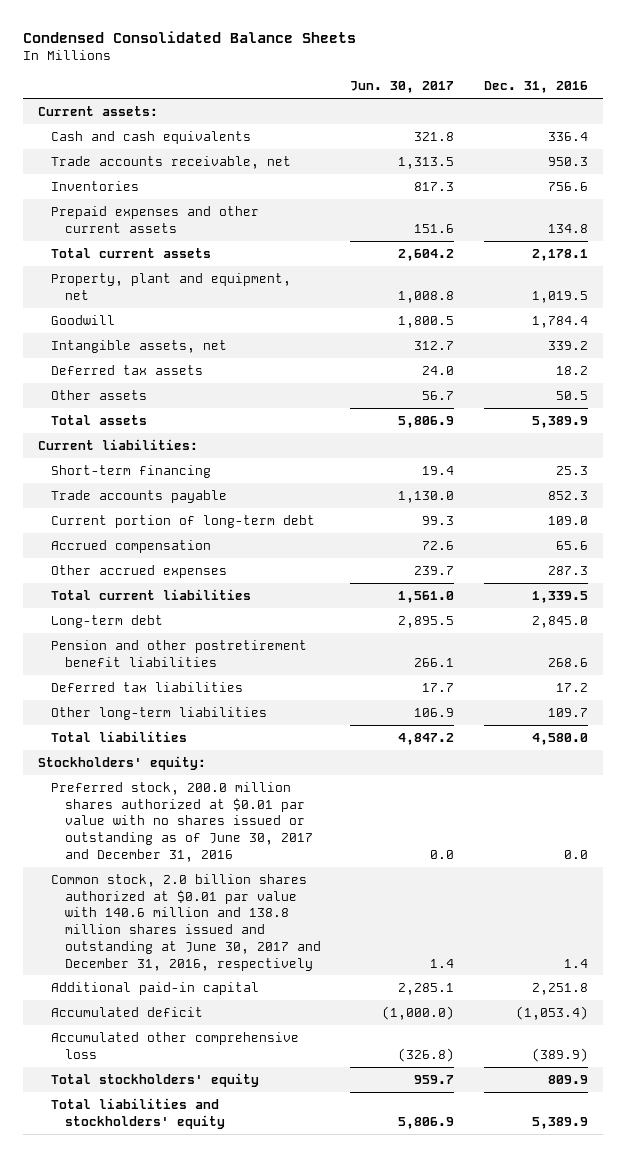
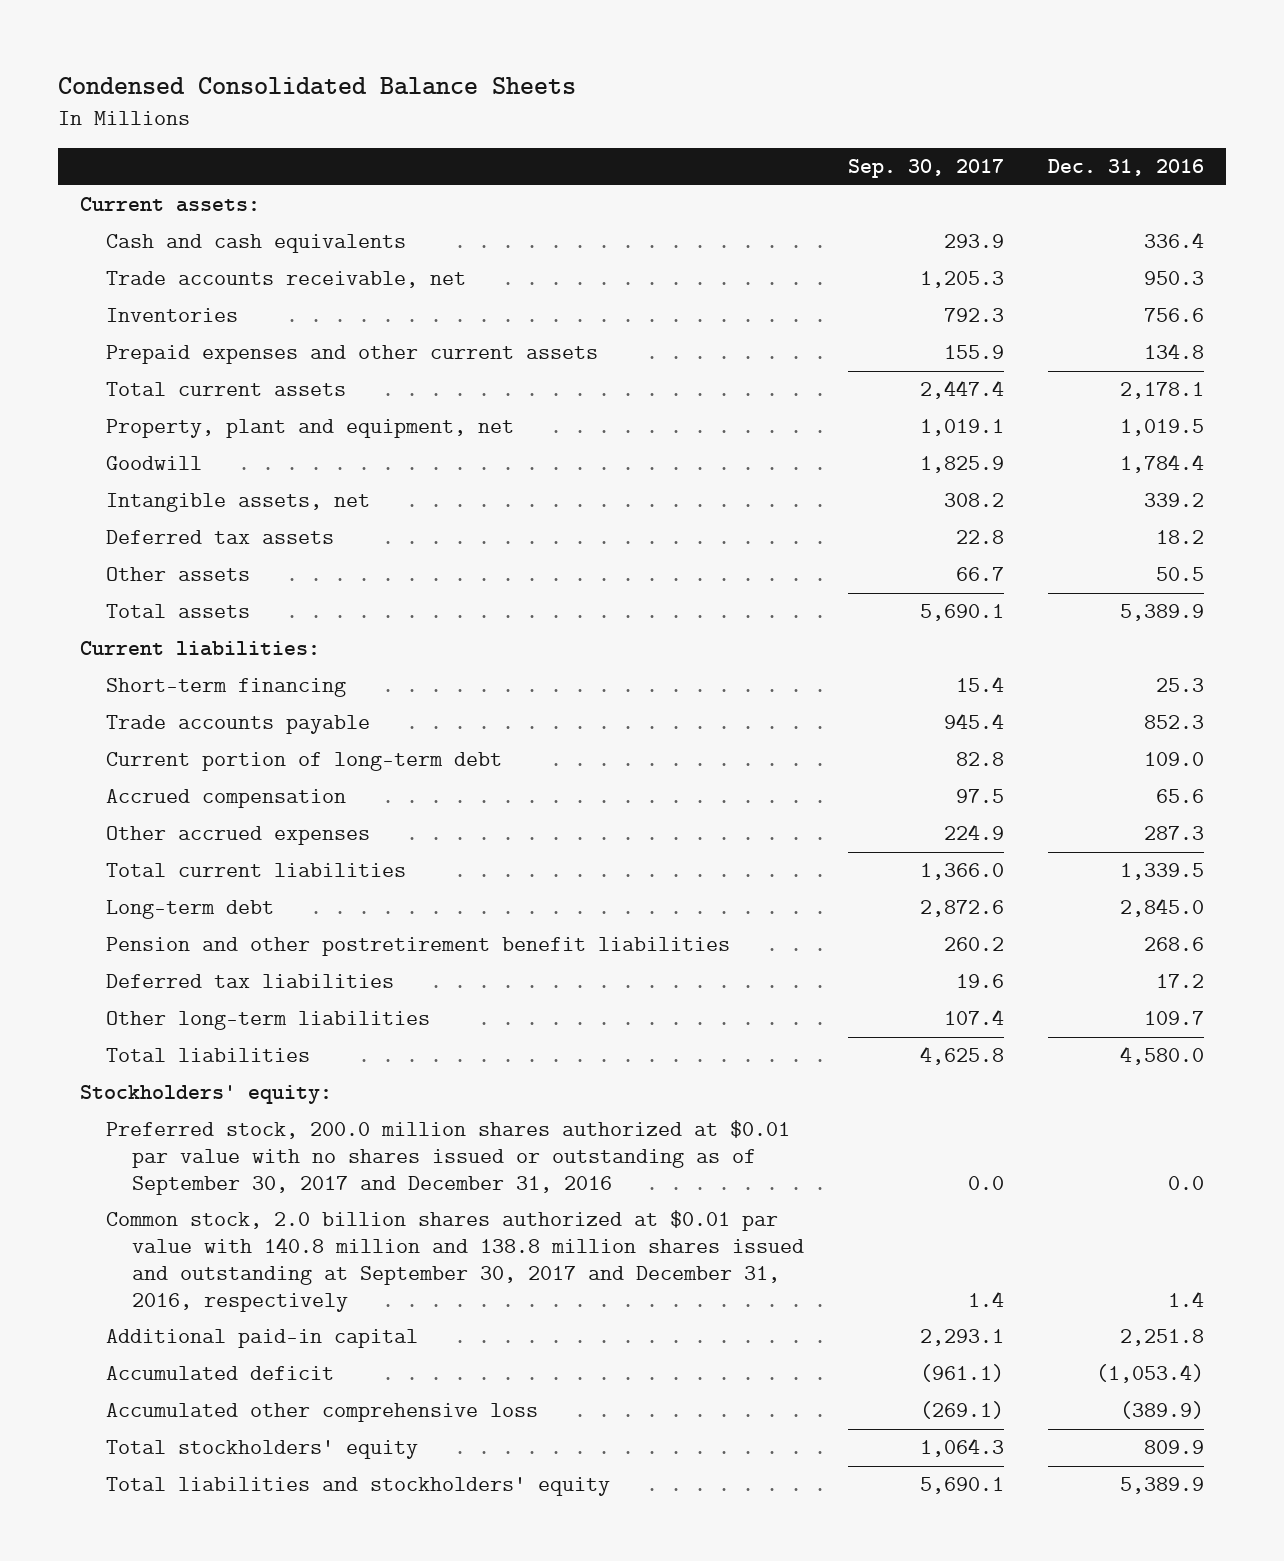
[350,81,455,94] Jun. 30, 2017 -> none
none -> [847,159,1004,179] Sep. 30, 2017
[51,781,314,862] Preferred stock, 200.0 million shares authorized at $0.01 par value with no shares issued or outstanding as of June 30, 2017 and December 31, 2016 -> [106,1120,791,1195] Preferred stock, 200.0 million shares authorized at $0.01 par value with no shares issued or outstanding as of September 30, 2017 and December 31, 2016
[51,873,322,971] Common stock, 2.0 billion shares authorized at $0.01 par value with 140.6 million and 138.8 million shares issued and outstanding at June 30, 2017 and December 31, 2016, respectively -> [106,1210,804,1312] Common stock, 2.0 billion shares authorized at $0.01 par value with 140.8 million and 138.8 million shares issued and outstanding at September 30, 2017 and December 31, 2016, respectively

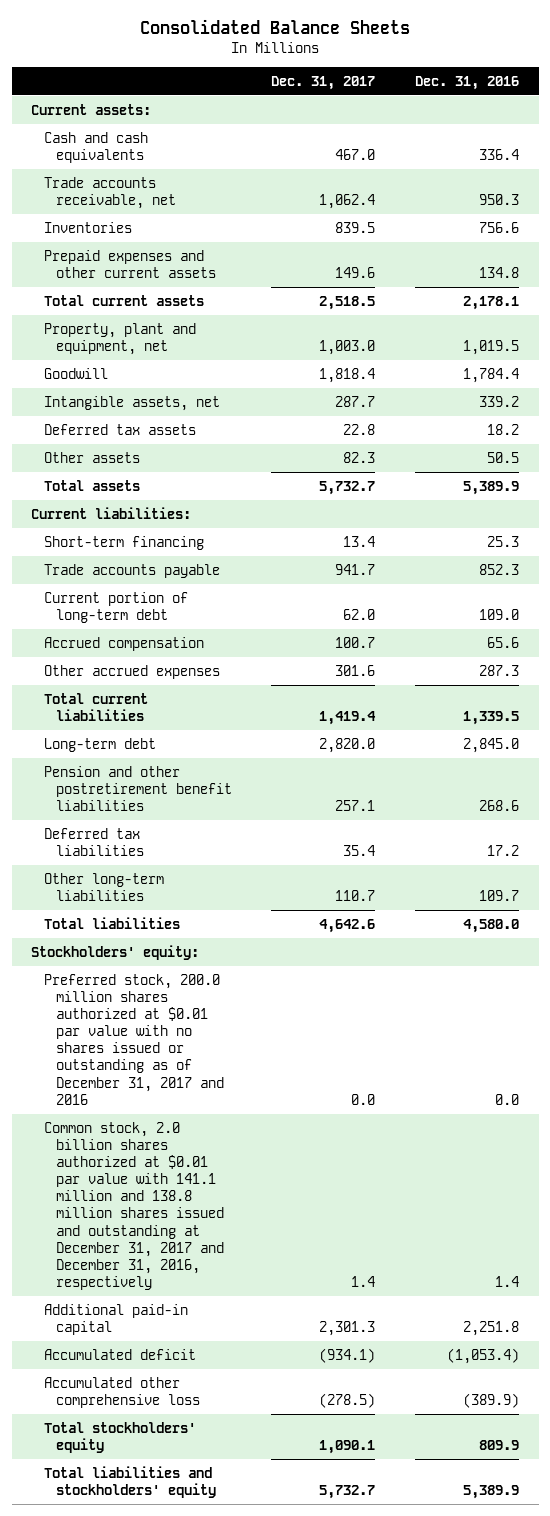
[58,76,577,95] Condensed Consolidated Balance Sheets -> [140,18,411,34] Consolidated Balance Sheets
[847,159,1004,179] Sep. 30, 2017 -> none
none -> [271,75,376,90] Dec. 31, 2017
[106,1120,791,1195] Preferred stock, 200.0 million shares authorized at $0.01 par value with no shares issued or outstanding as of September 30, 2017 and December 31, 2016 -> [43,973,224,1105] Preferred stock, 200.0 million shares authorized at $0.01 par value with no shares issued or outstanding as of December 31, 2017 and 2016
[106,1210,804,1312] Common stock, 2.0 billion shares authorized at $0.01 par value with 140.8 million and 138.8 million shares issued and outstanding at September 30, 2017 and December 31, 2016, respectively -> [43,1121,224,1291] Common stock, 2.0 billion shares authorized at $0.01 par value with 141.1 million and 138.8 million shares issued and outstanding at December 31, 2017 and December 31, 2016, respectively

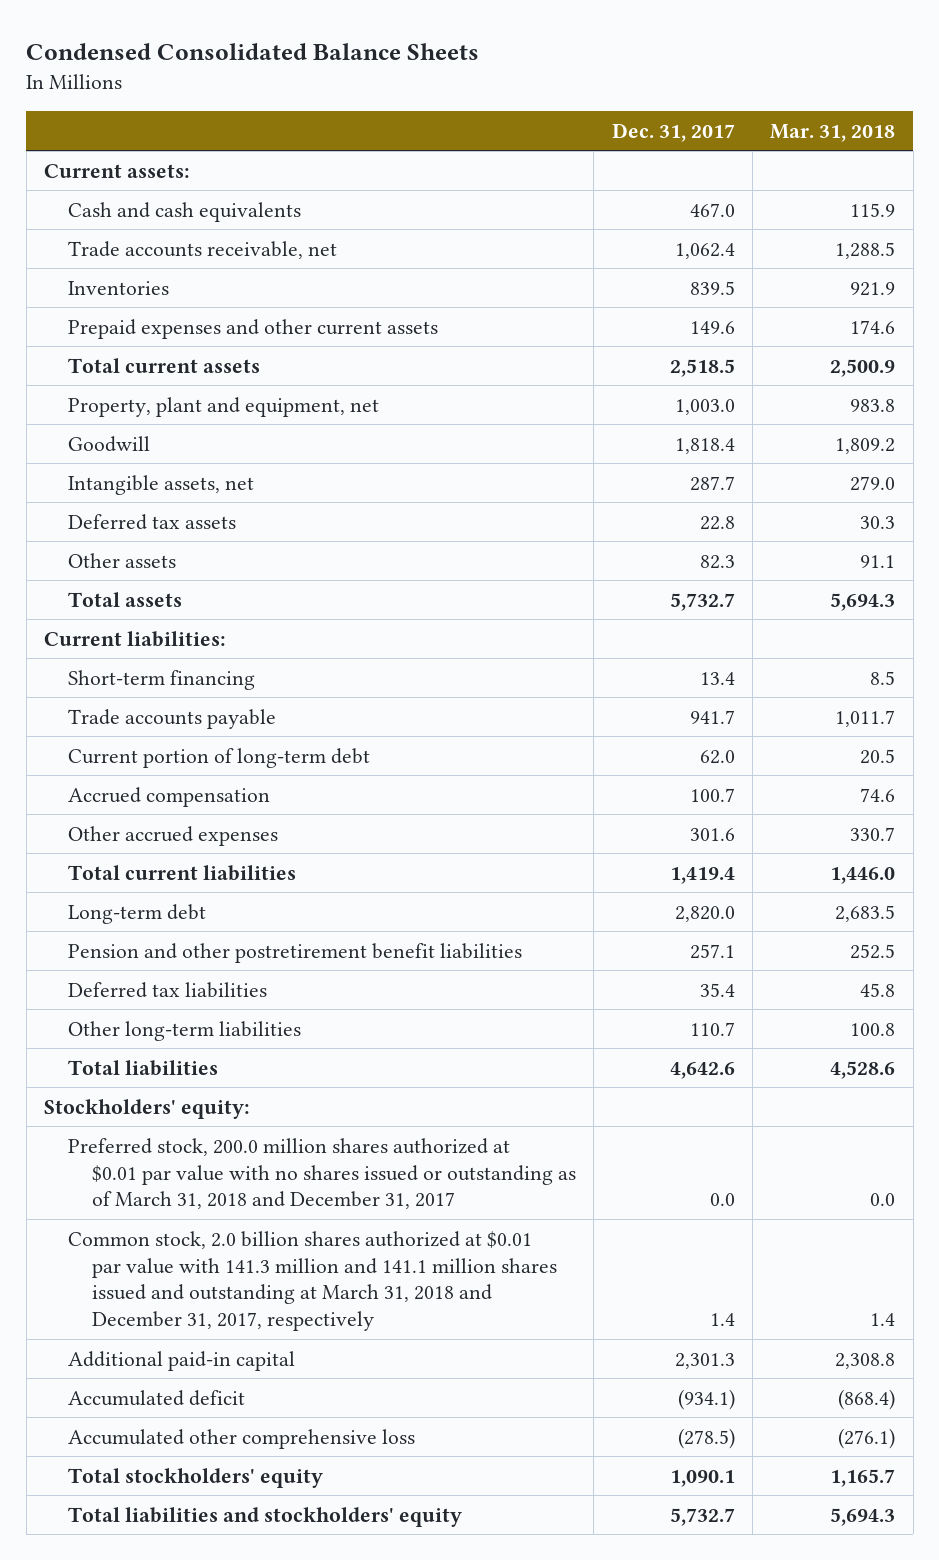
[140,18,411,34] Consolidated Balance Sheets -> [26,42,480,60] Condensed Consolidated Balance Sheets
[414,75,519,90] Dec. 31, 2016 -> none
none -> [770,123,896,142] Mar. 31, 2018
[43,973,224,1105] Preferred stock, 200.0 million shares authorized at $0.01 par value with no shares issued or outstanding as of December 31, 2017 and 2016 -> [67,1137,576,1210] Preferred stock, 200.0 million shares authorized at $0.01 par value with no shares issued or outstanding as of March 31, 2018 and December 31, 2017
[43,1121,224,1291] Common stock, 2.0 billion shares authorized at $0.01 par value with 141.1 million and 138.8 million shares issued and outstanding at December 31, 2017 and December 31, 2016, respectively -> [67,1230,557,1332] Common stock, 2.0 billion shares authorized at $0.01 par value with 141.3 million and 141.1 million shares issued and outstanding at March 31, 2018 and December 31, 2017, respectively

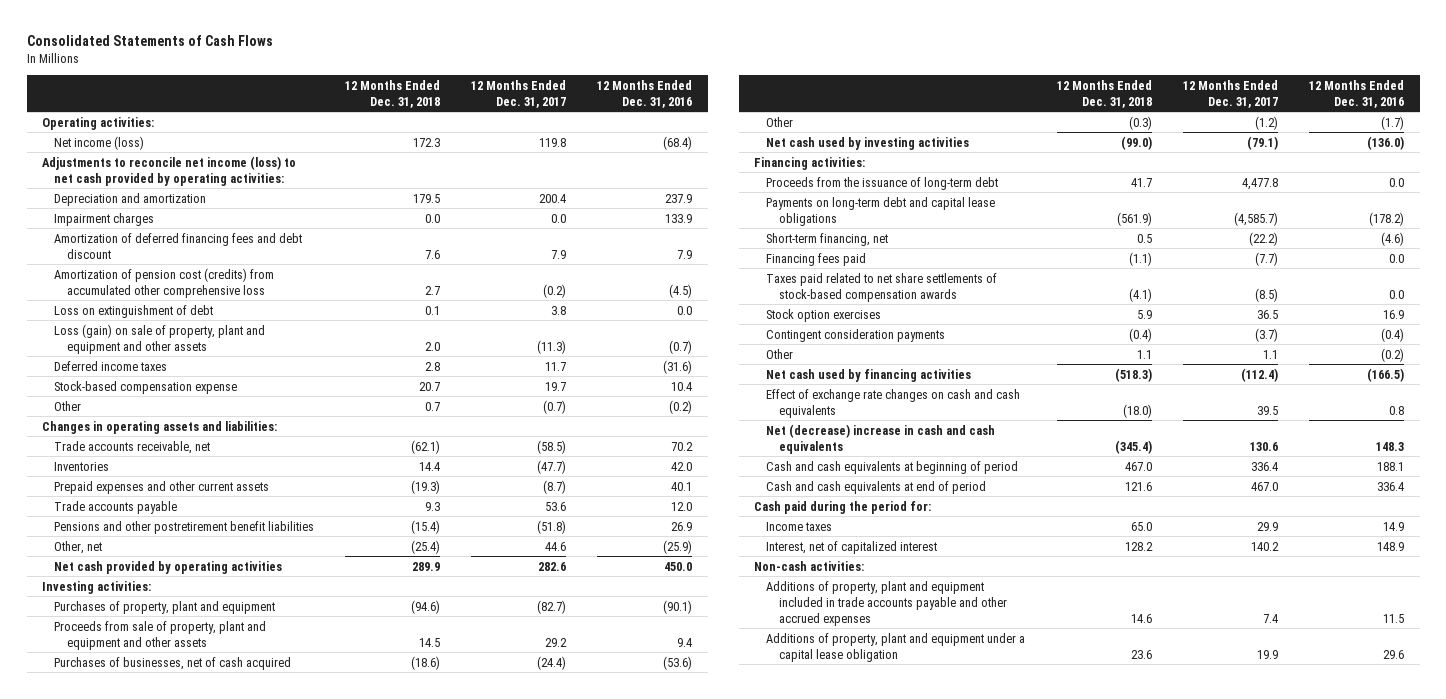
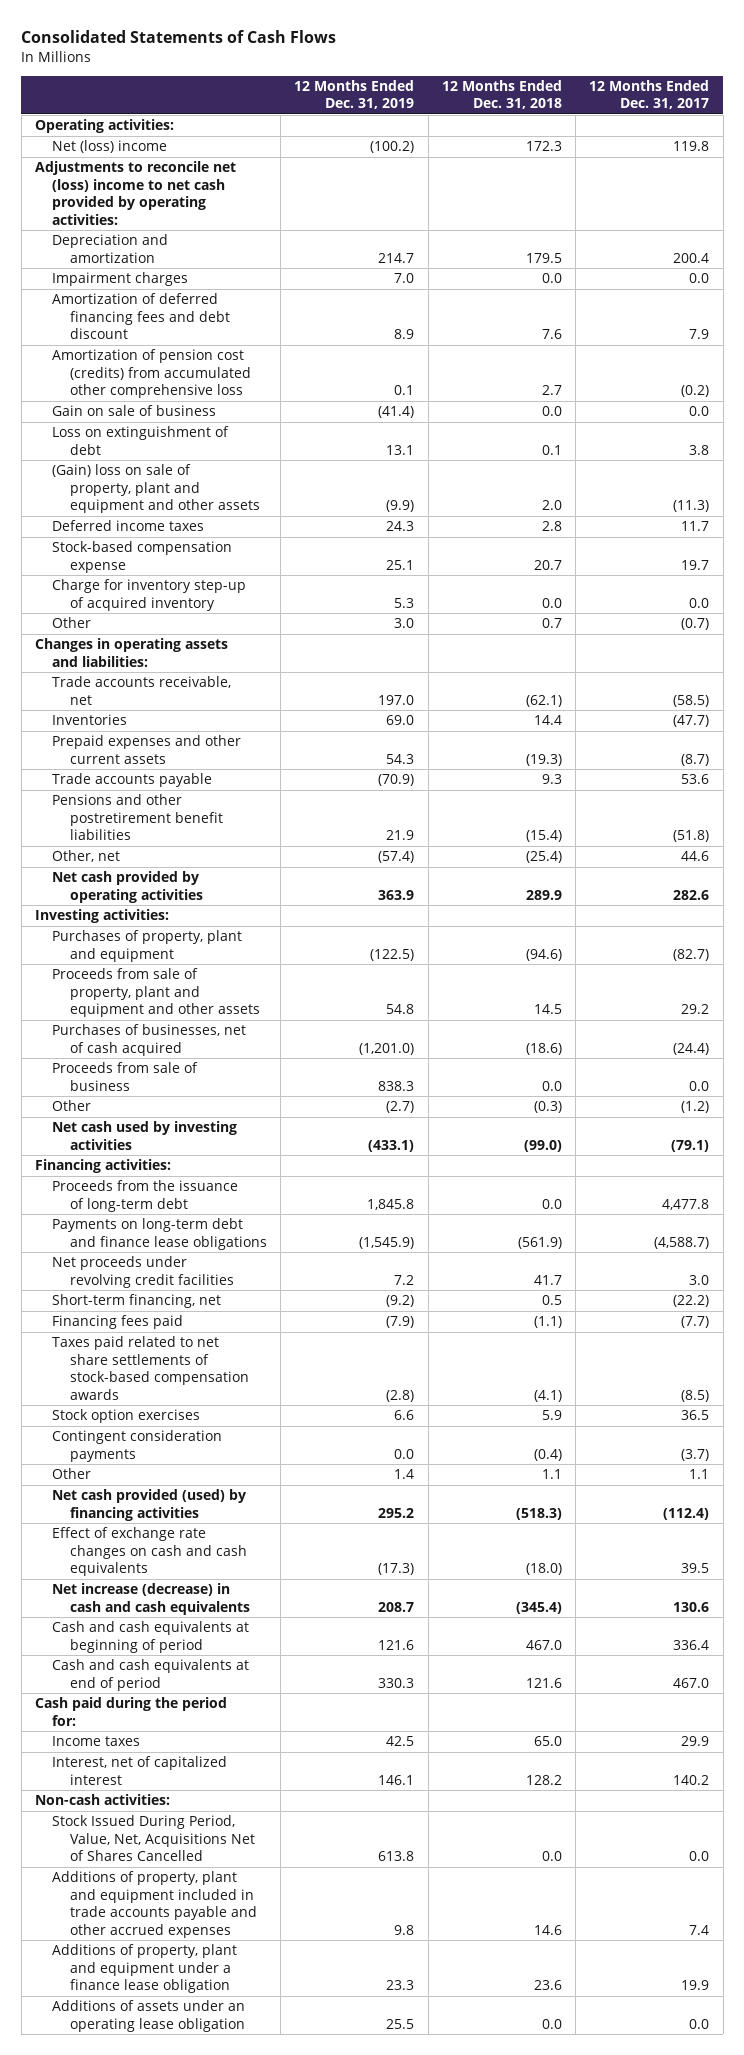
[597,79,693,108] 12 Months Ended Dec. 31, 2016 -> none
none -> [294,79,415,110] 12 Months Ended Dec. 31, 2019
[54,135,145,150] Net income (loss) -> [52,140,168,154] Net (loss) income
[42,155,297,186] Adjustments to reconcile net income (loss) to net cash provided by operating activities: -> [34,161,236,225] Adjustments to reconcile net (loss) income to net cash provided by operating activities:
none -> [52,405,217,417] Gain on sale of business
[54,323,266,354] Loss (gain) on sale of property, plant and equipment and other assets -> [52,464,260,514] (Gain) loss on sale of property, plant and equipment and other assets
none -> [52,579,247,611] Charge for inventory step-up of acquired inventory
none -> [52,1062,199,1091] Proceeds from sale of business
[1131,177,1153,187] 41.7 -> [541,1198,562,1209] 0.0
[766,196,996,226] Payments on long-term debt and capital lease obligations -> [52,1218,267,1250] Payments on long-term debt and finance lease obligations
[1234,211,1279,226] (4,585.7) -> [654,1236,710,1249] (4,588.7)
none -> [52,1256,234,1288] Net proceeds under revolving credit facilities
[766,368,972,382] Net cash used by financing activities -> [52,1489,247,1521] Net cash provided (used) by financing activities
[766,423,996,454] Net (decrease) increase in cash and cash equivalents -> [52,1583,250,1615] Net increase (decrease) in cash and cash equivalents
none -> [52,1815,255,1862] Stock Issued During Period, Value, Net, Acquisitions Net of Shares Cancelled
[766,632,1026,662] Additions of property, plant and equipment under a capital lease obligation -> [52,1944,238,1994] Additions of property, plant and equipment under a finance lease obligation
none -> [52,2000,246,2032] Additions of assets under an operating lease obligation

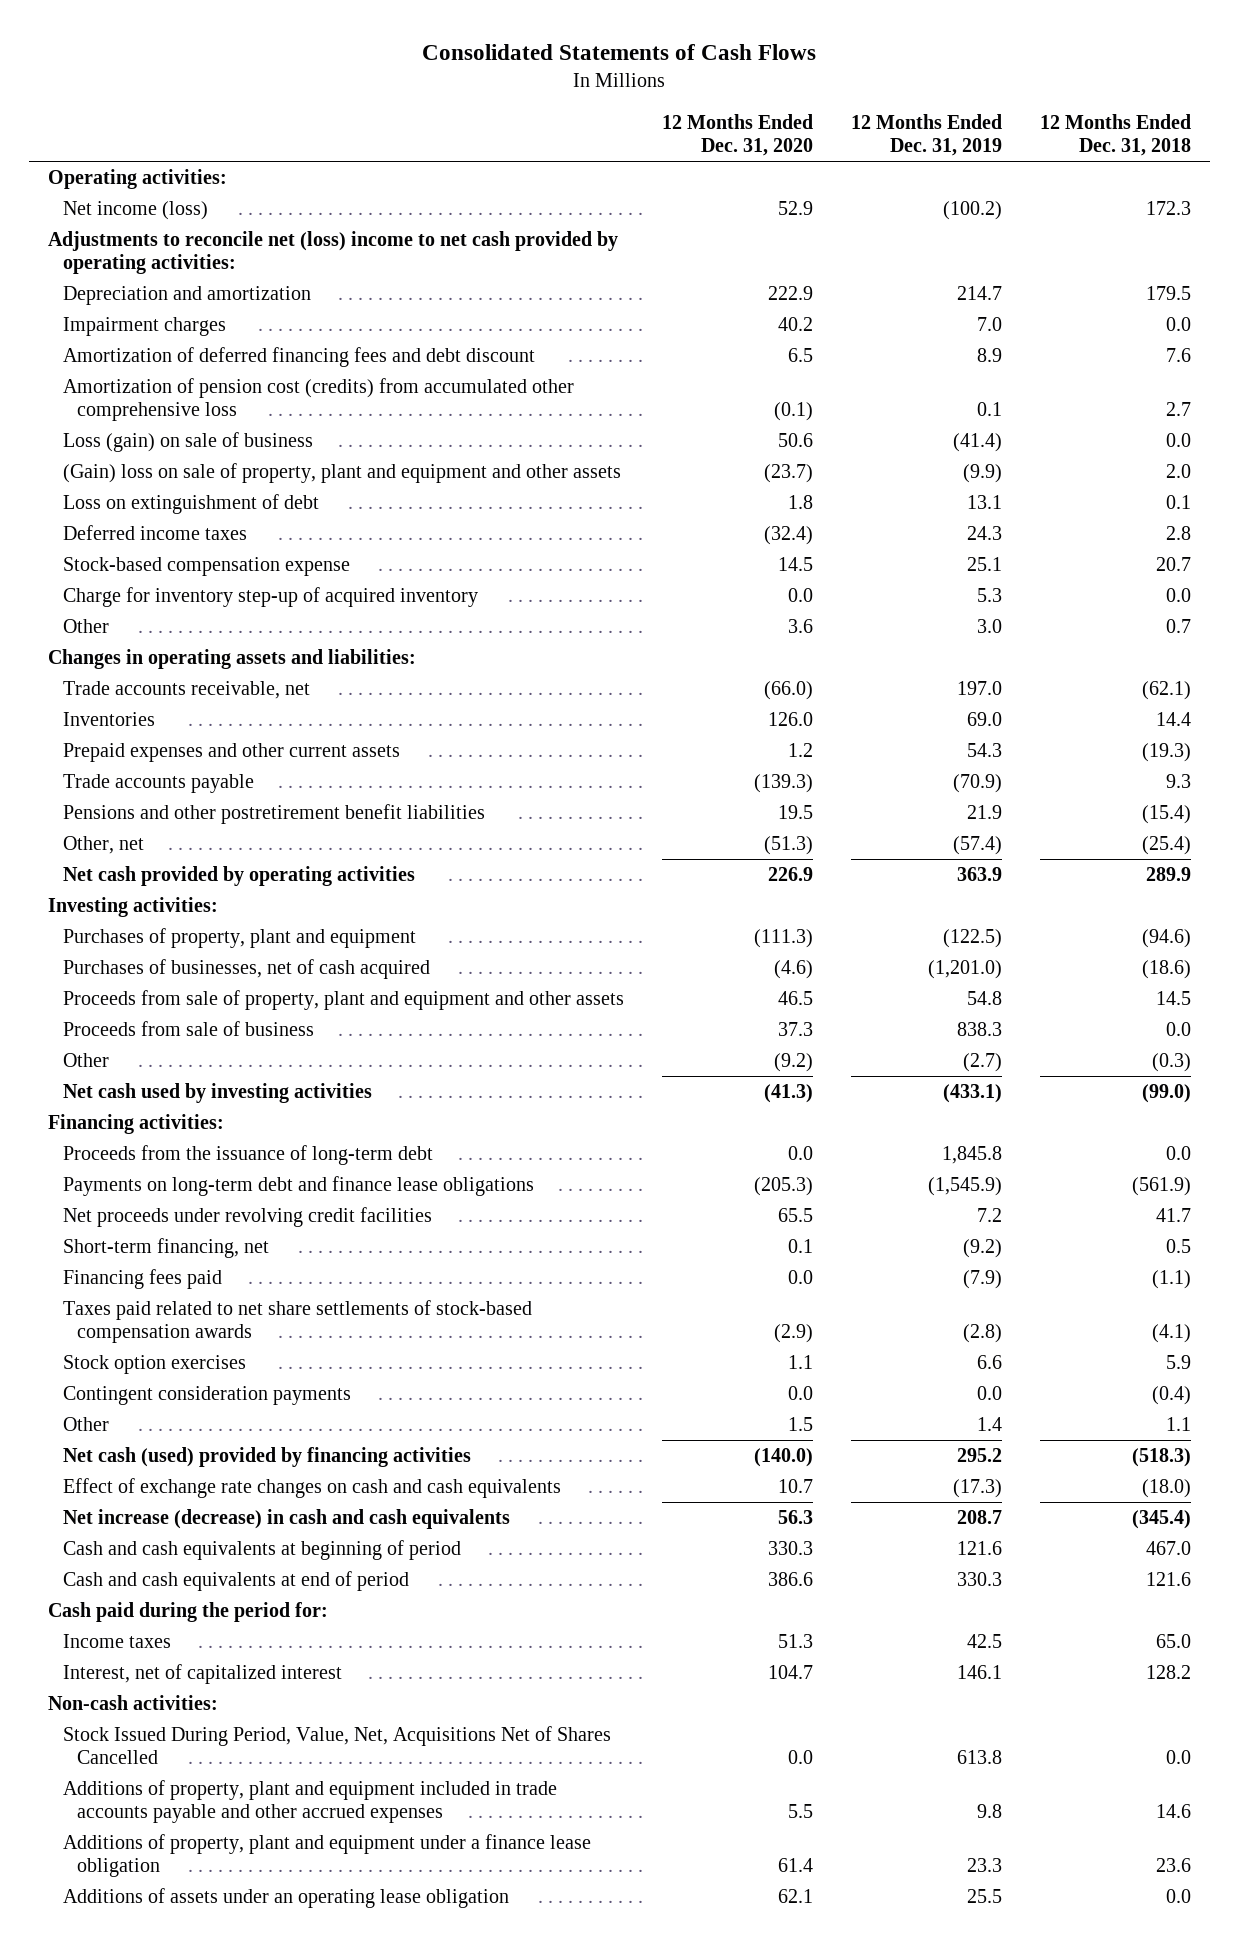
[589,79,710,110] 12 Months Ended Dec. 31, 2017 -> none
none -> [661,114,813,157] 12 Months Ended Dec. 31, 2020
[52,140,168,154] Net (loss) income -> [62,200,208,220] Net income (loss)
[52,405,217,417] Gain on sale of business -> [62,431,313,452] Loss (gain) on sale of business
[52,426,230,455] Loss on extinguishment of debt -> [62,493,319,514] Loss on extinguishment of debt
[52,968,260,1018] Proceeds from sale of property, plant and equipment and other assets -> [62,989,624,1010] Proceeds from sale of property, plant and equipment and other assets
[52,1489,247,1521] Net cash provided (used) by financing activities -> [62,1446,471,1467] Net cash (used) provided by financing activities

